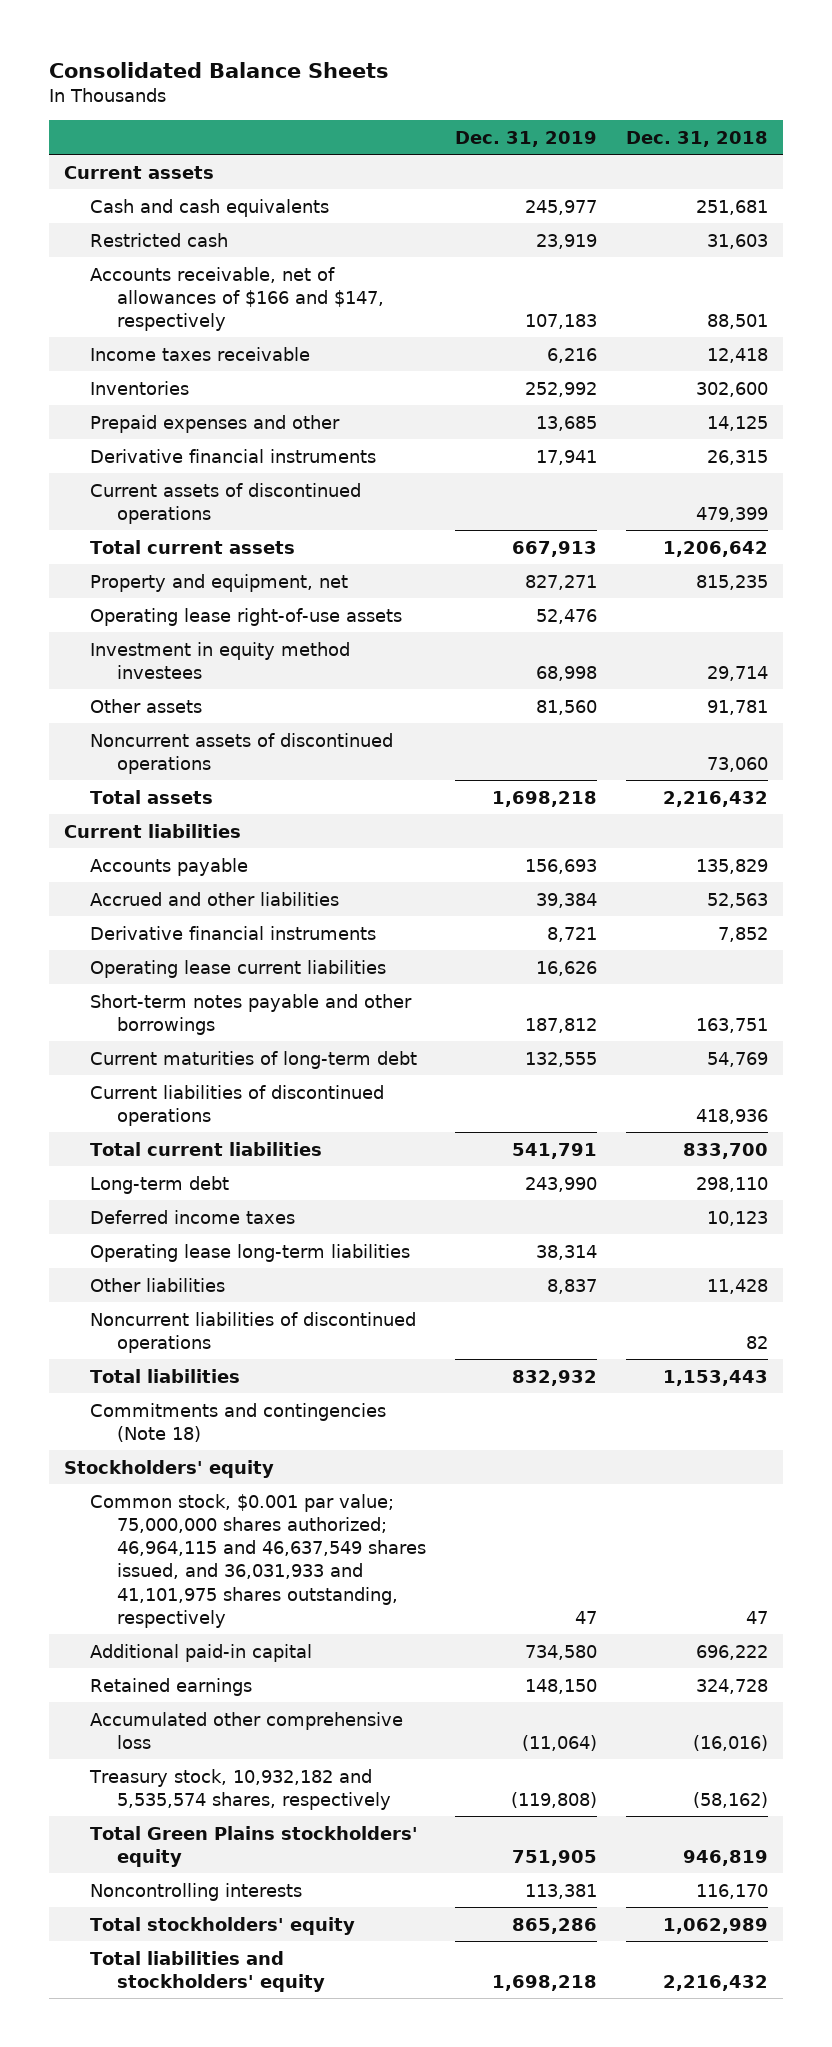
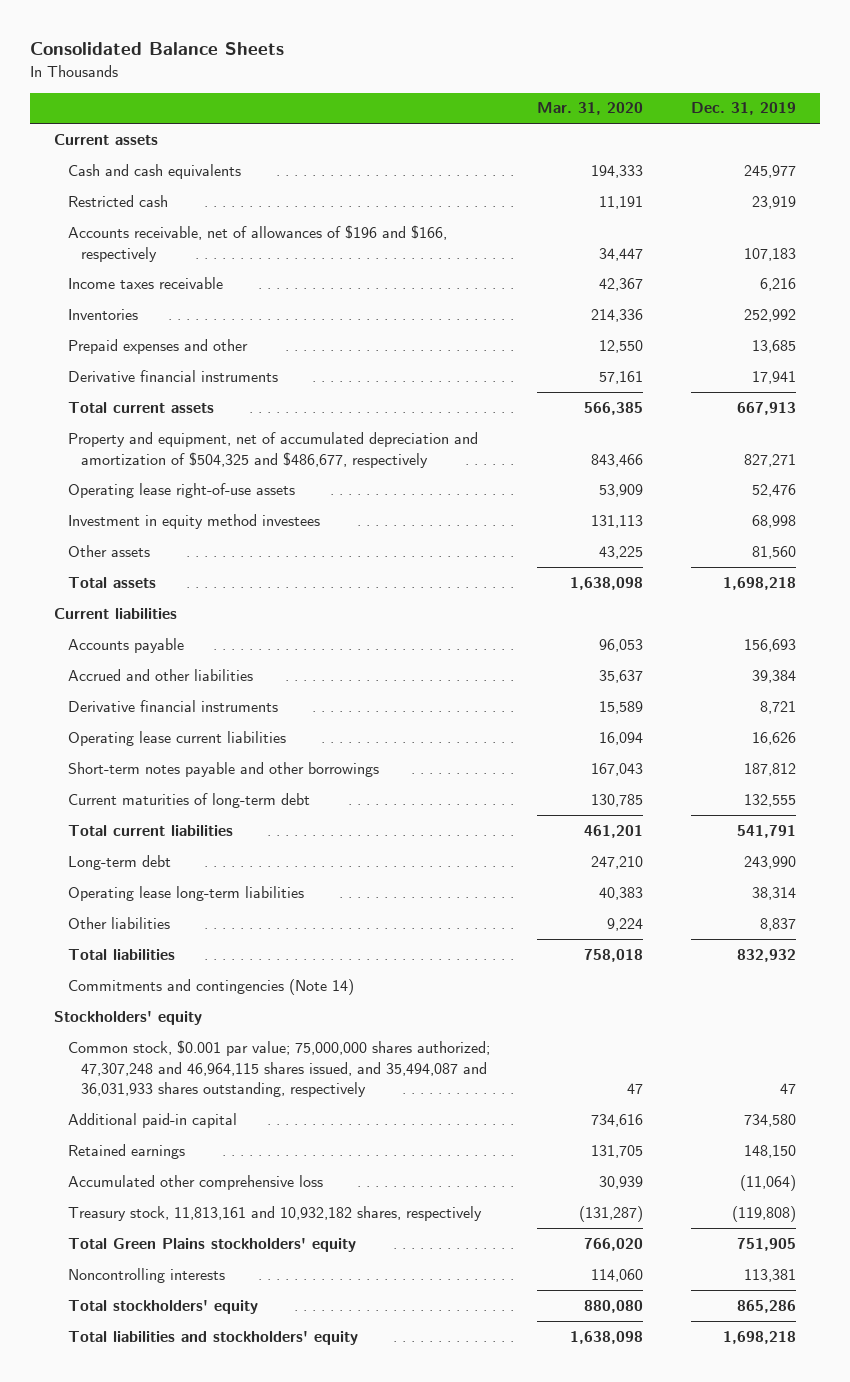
[626,131,769,148] Dec. 31, 2018 -> none
none -> [537,102,644,116] Mar. 31, 2020
[90,266,384,332] Accounts receivable, net of allowances of $166 and $147, respectively -> [67,224,447,262] Accounts receivable, net of allowances of $196 and $166, respectively
[90,482,362,524] Current assets of discontinued operations -> none
[90,573,349,592] Property and equipment, net -> [67,431,478,468] Property and equipment, net of accumulated depreciation and amortization of $504,325 and $486,677, respectively
[90,732,394,774] Noncurrent assets of discontinued operations -> none
[90,1084,385,1126] Current liabilities of discontinued operations -> none
[90,1209,296,1224] Deferred income taxes -> none
[90,1311,417,1353] Noncurrent liabilities of discontinued operations -> none
[90,1402,387,1442] Commitments and contingencies (Note 18) -> [67,978,354,995] Commitments and contingencies (Note 14)
[90,1493,426,1629] Common stock, $0.001 par value; 75,000,000 shares authorized; 46,964,115 and 46,637,549 shares issued, and 36,031,933 and 41,101,975 shares outstanding, respectively -> [67,1039,490,1098] Common stock, $0.001 par value; 75,000,000 shares authorized; 47,307,248 and 46,964,115 shares issued, and 35,494,087 and 36,031,933 shares outstanding, respectively
[89,1768,391,1810] Treasury stock, 10,932,182 and 5,535,574 shares, respectively -> [67,1205,482,1221] Treasury stock, 11,813,161 and 10,932,182 shares, respectively

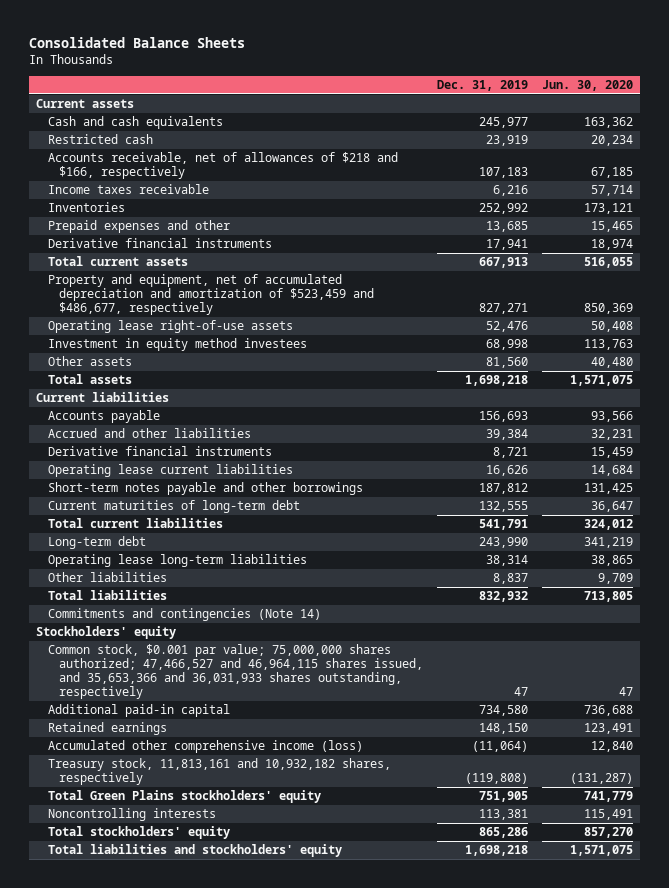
[537,102,644,116] Mar. 31, 2020 -> none
none -> [542,79,634,91] Jun. 30, 2020
[67,224,447,262] Accounts receivable, net of allowances of $196 and $166, respectively -> [47,152,398,180] Accounts receivable, net of allowances of $218 and $166, respectively
[67,431,478,468] Property and equipment, net of accumulated depreciation and amortization of $504,325 and $486,677, respectively -> [47,274,374,316] Property and equipment, net of accumulated depreciation and amortization of $523,459 and $486,677, respectively
[67,1039,490,1098] Common stock, $0.001 par value; 75,000,000 shares authorized; 47,307,248 and 46,964,115 shares issued, and 35,494,087 and 36,031,933 shares outstanding, respectively -> [47,644,423,699] Common stock, $0.001 par value; 75,000,000 shares authorized; 47,466,527 and 46,964,115 shares issued, and 35,653,366 and 36,031,933 shares outstanding, respectively
[67,1174,323,1190] Accumulated other comprehensive loss -> [47,740,363,754] Accumulated other comprehensive income (loss)

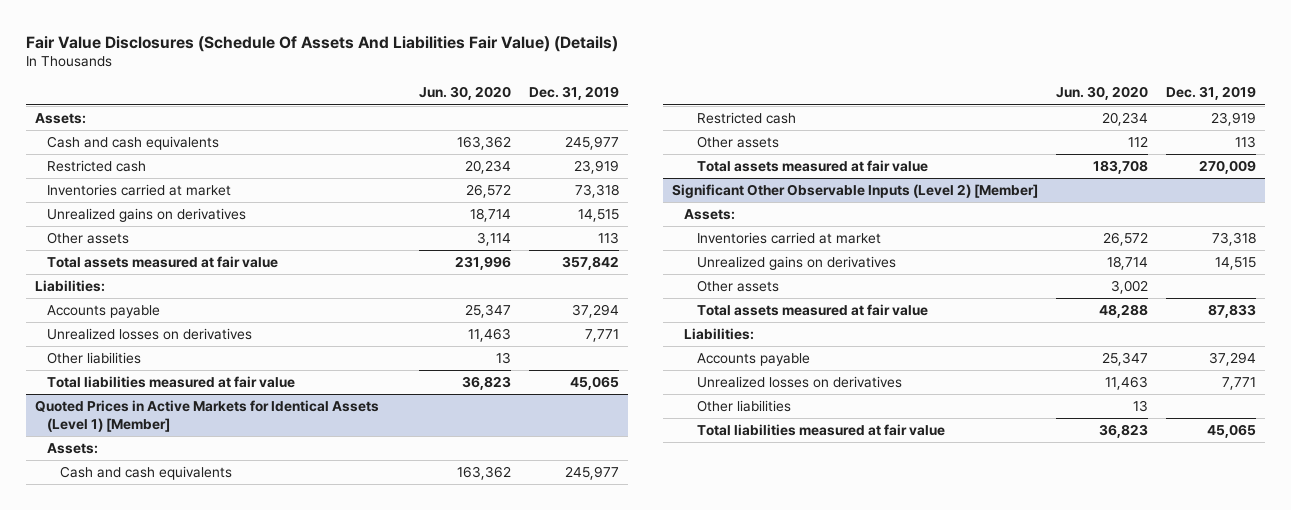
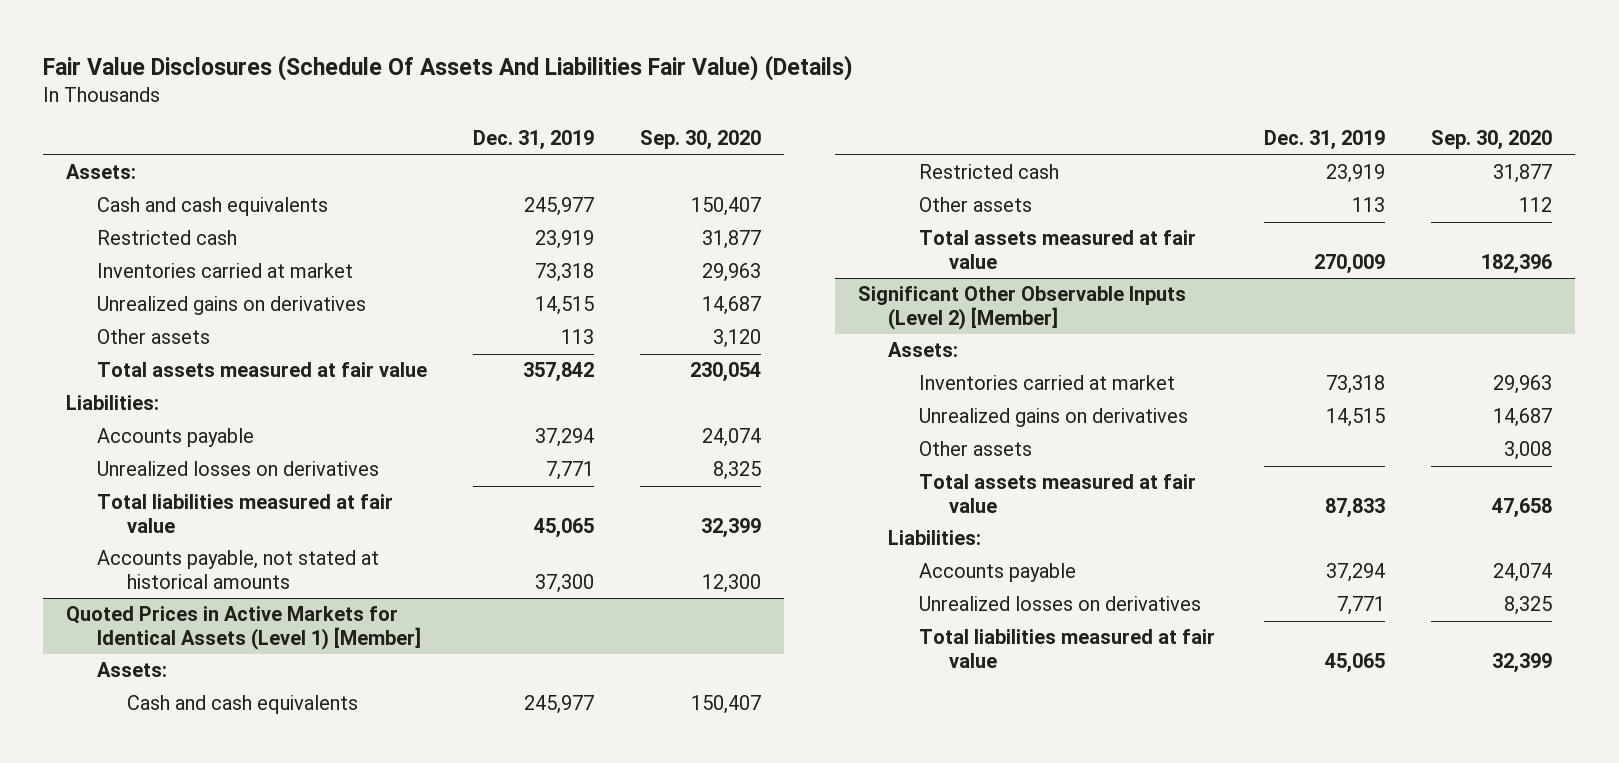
[419,86,512,101] Jun. 30, 2020 -> none
none -> [640,130,762,151] Sep. 30, 2020
[47,352,142,365] Other liabilities -> none
none -> [96,550,379,590] Accounts payable, not stated at historical amounts
[696,400,791,413] Other liabilities -> none

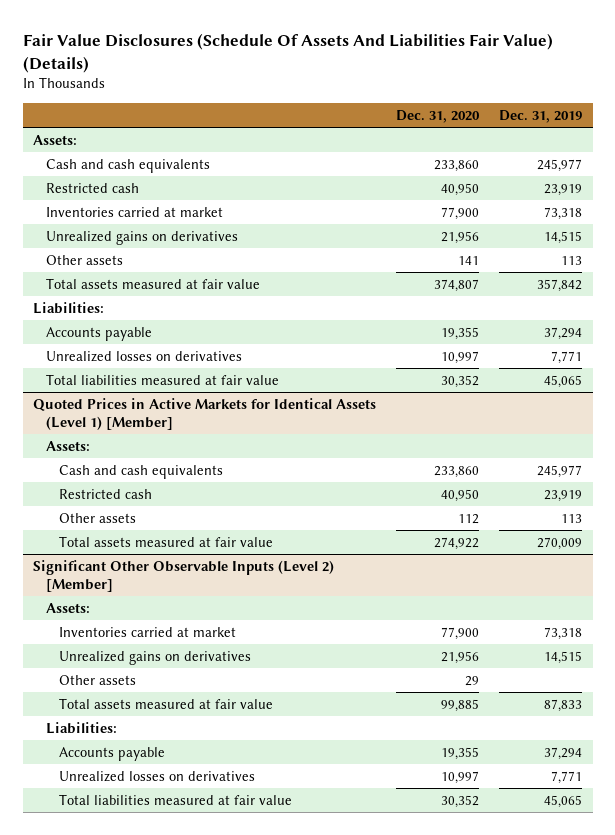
[640,130,762,151] Sep. 30, 2020 -> none
none -> [396,110,481,124] Dec. 31, 2020
[96,550,379,590] Accounts payable, not stated at historical amounts -> none

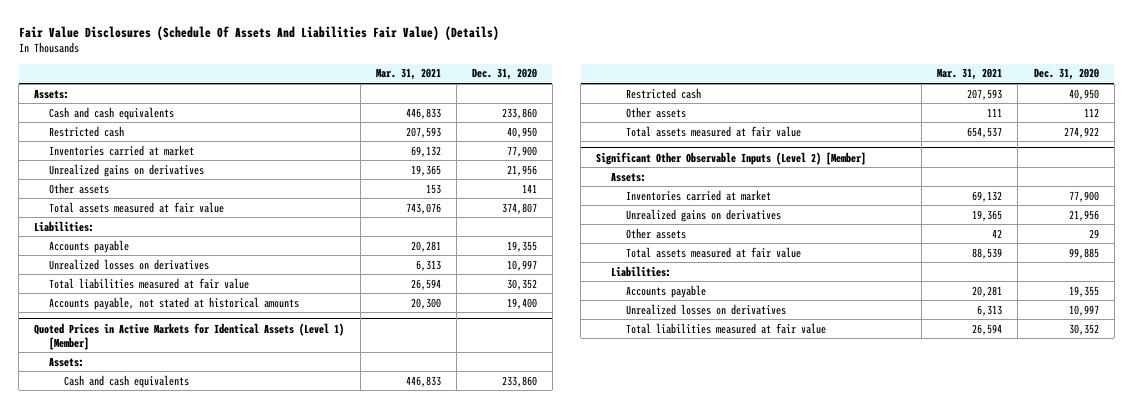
[499,110,583,124] Dec. 31, 2019 -> none
none -> [375,68,441,81] Mar. 31, 2021
none -> [49,296,300,310] Accounts payable, not stated at historical amounts

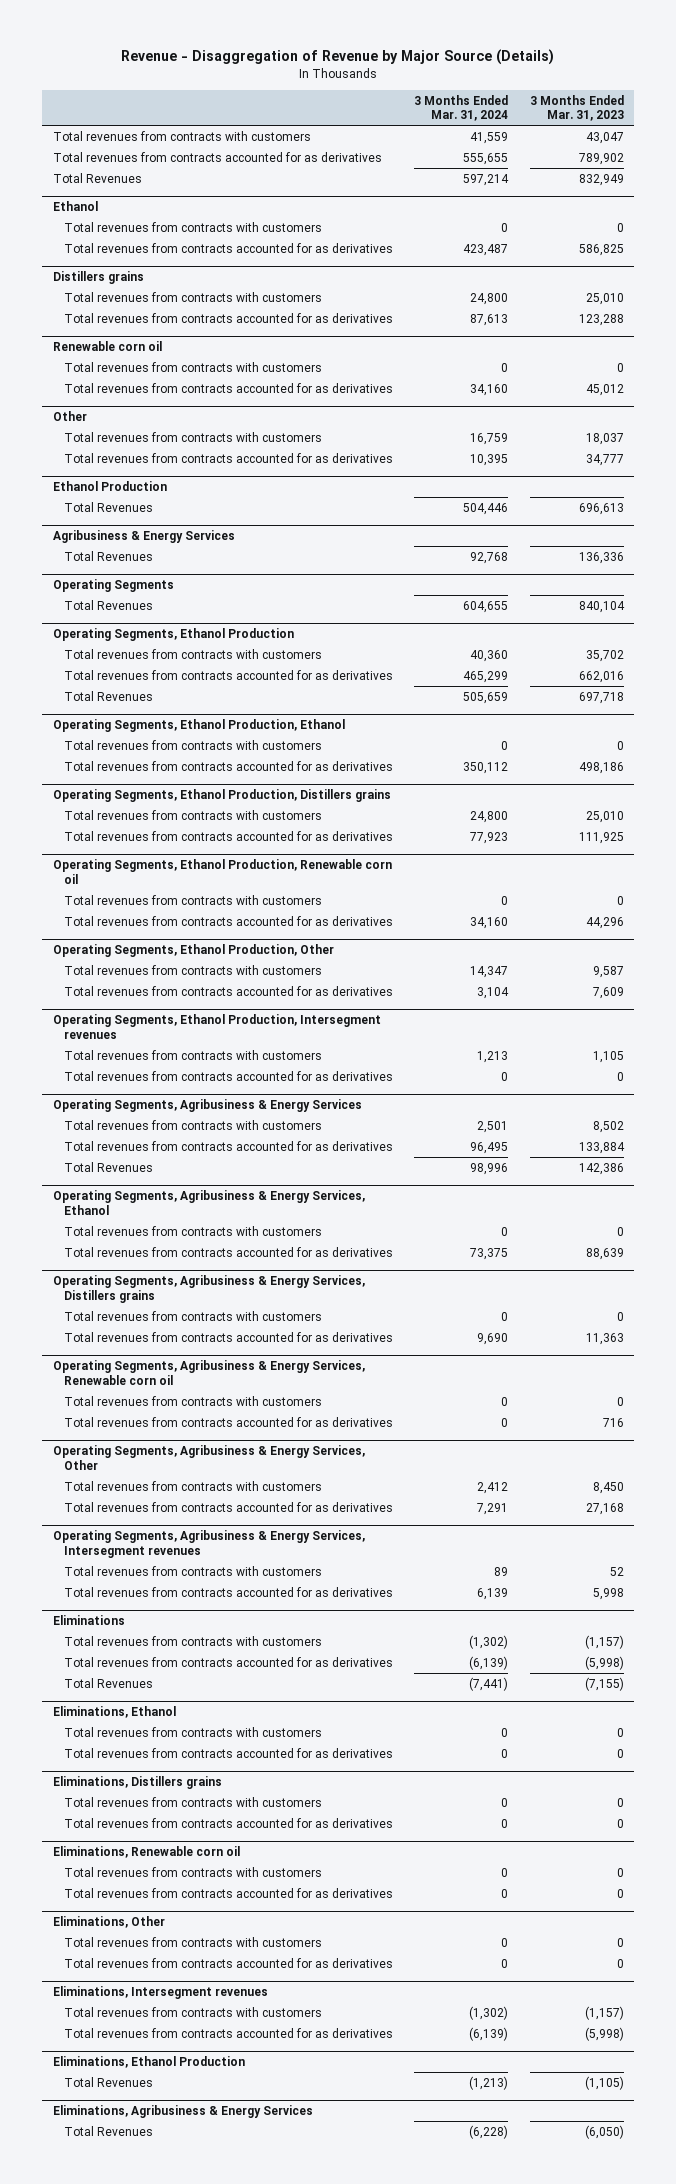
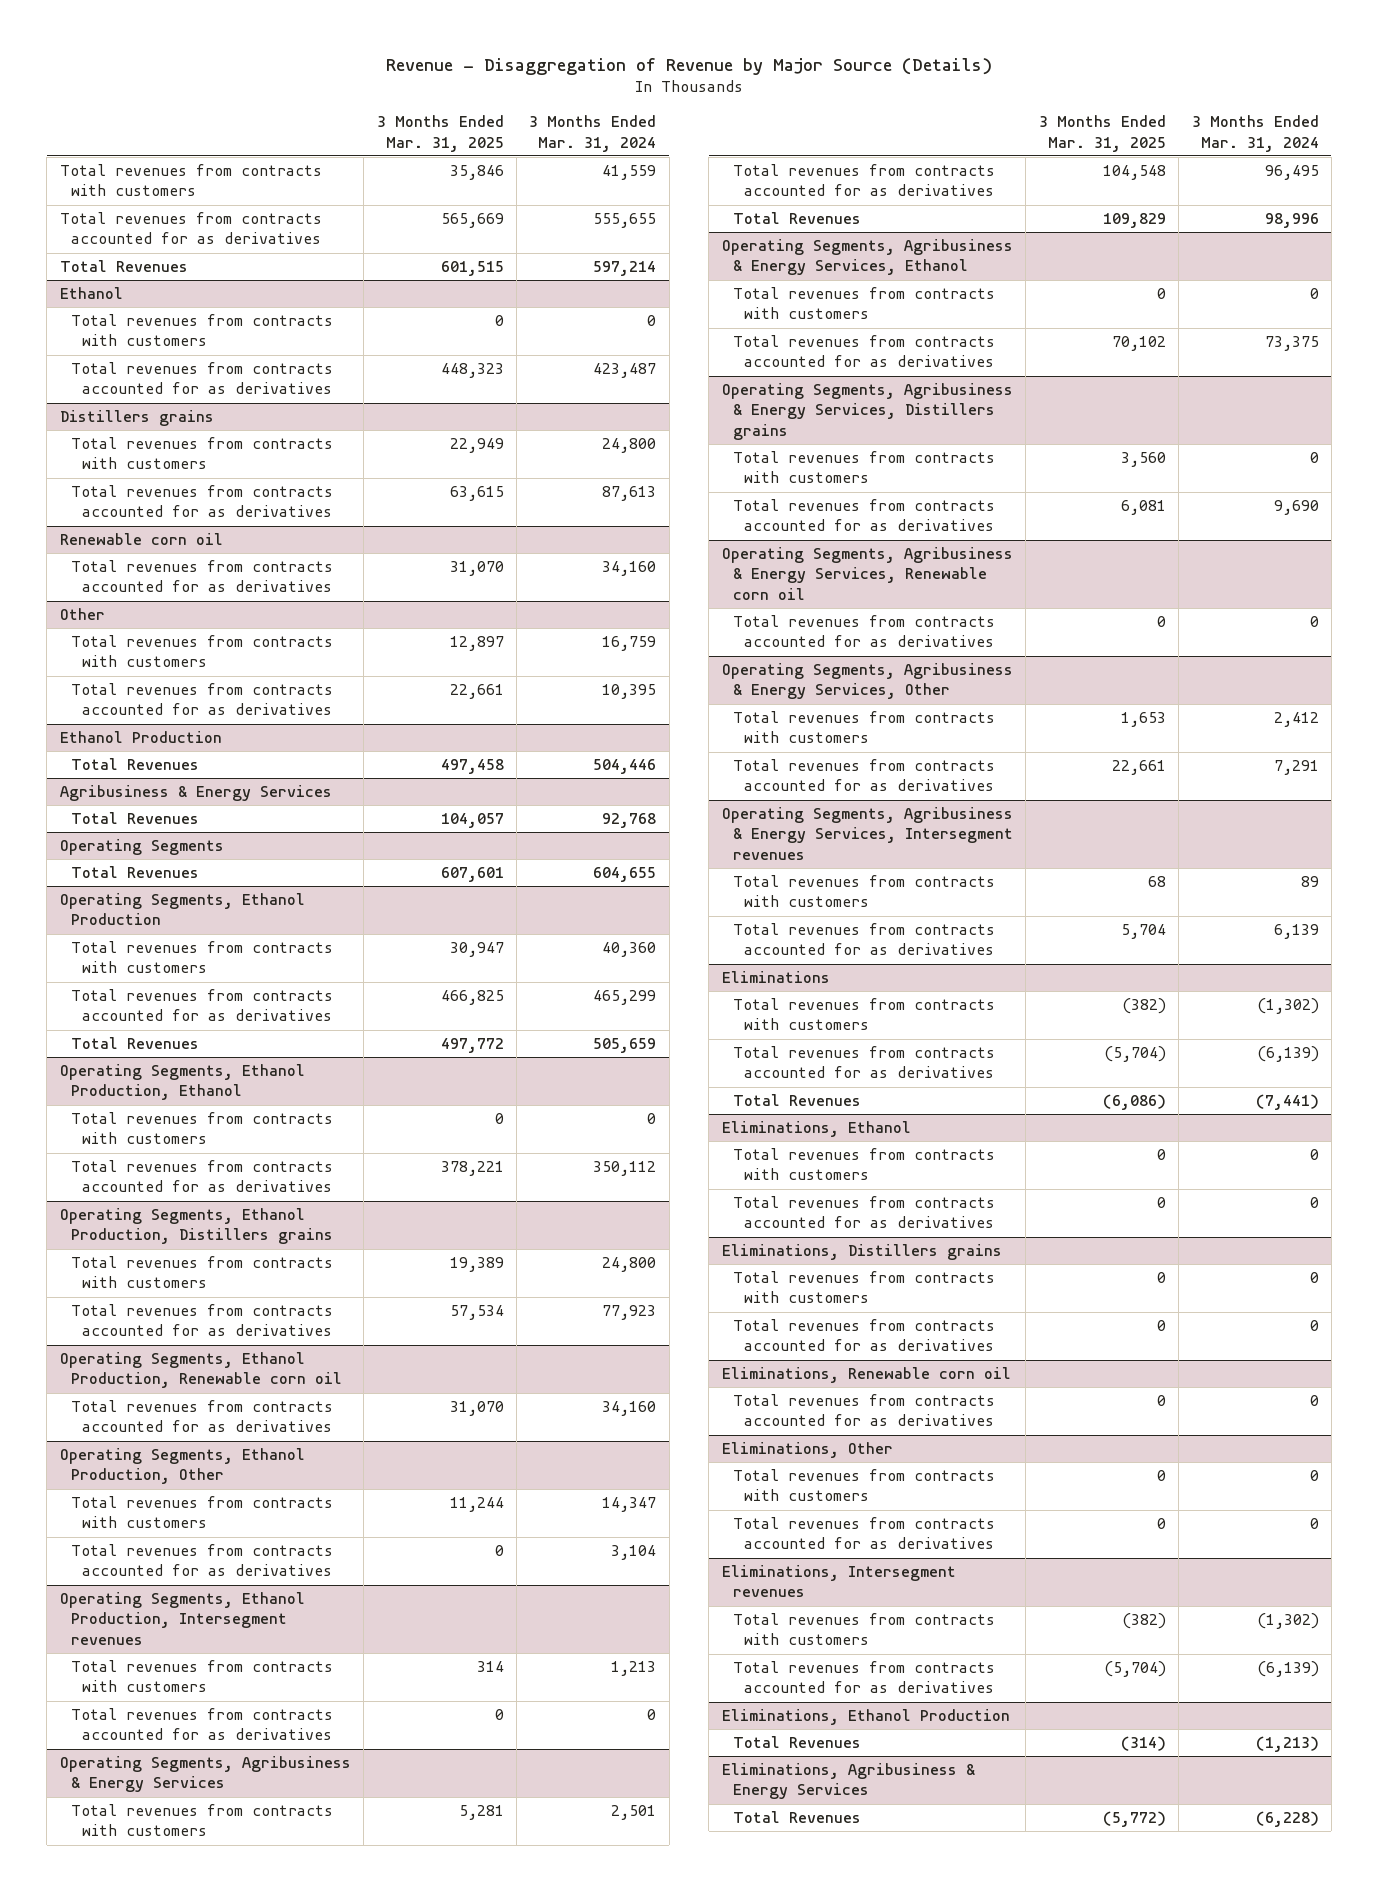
[529,94,624,122] 3 Months Ended Mar. 31, 2023 -> none
none -> [376,115,504,152] 3 Months Ended Mar. 31, 2025
[63,361,322,372] Total revenues from contracts with customers -> none
[63,894,322,905] Total revenues from contracts with customers -> none
[63,1395,322,1406] Total revenues from contracts with customers -> none
[63,1866,322,1877] Total revenues from contracts with customers -> none

